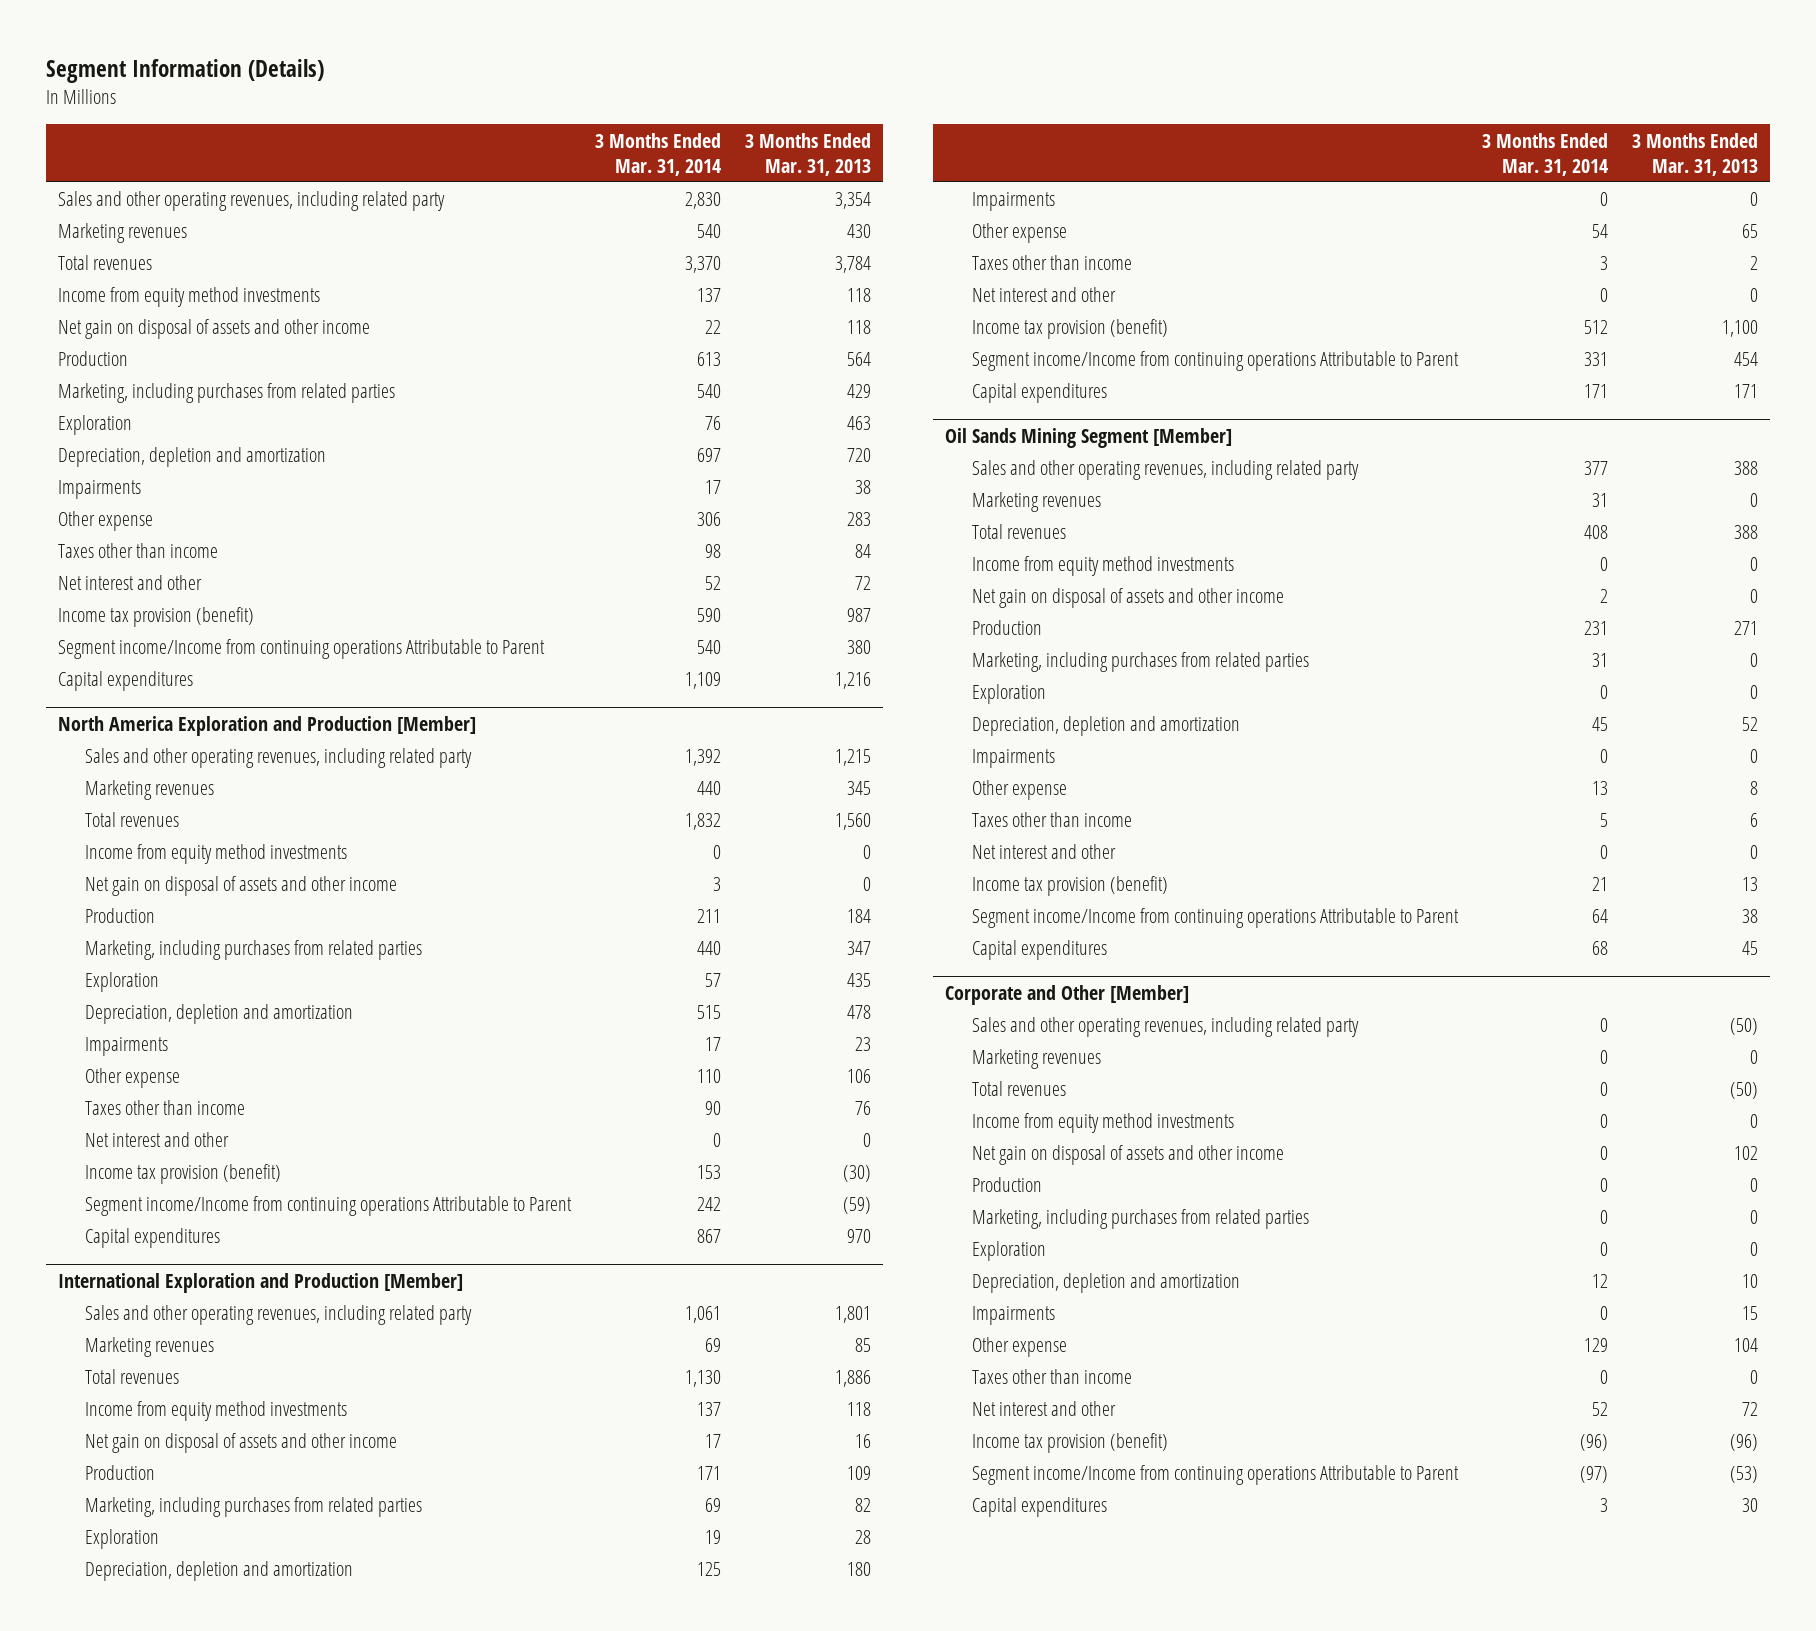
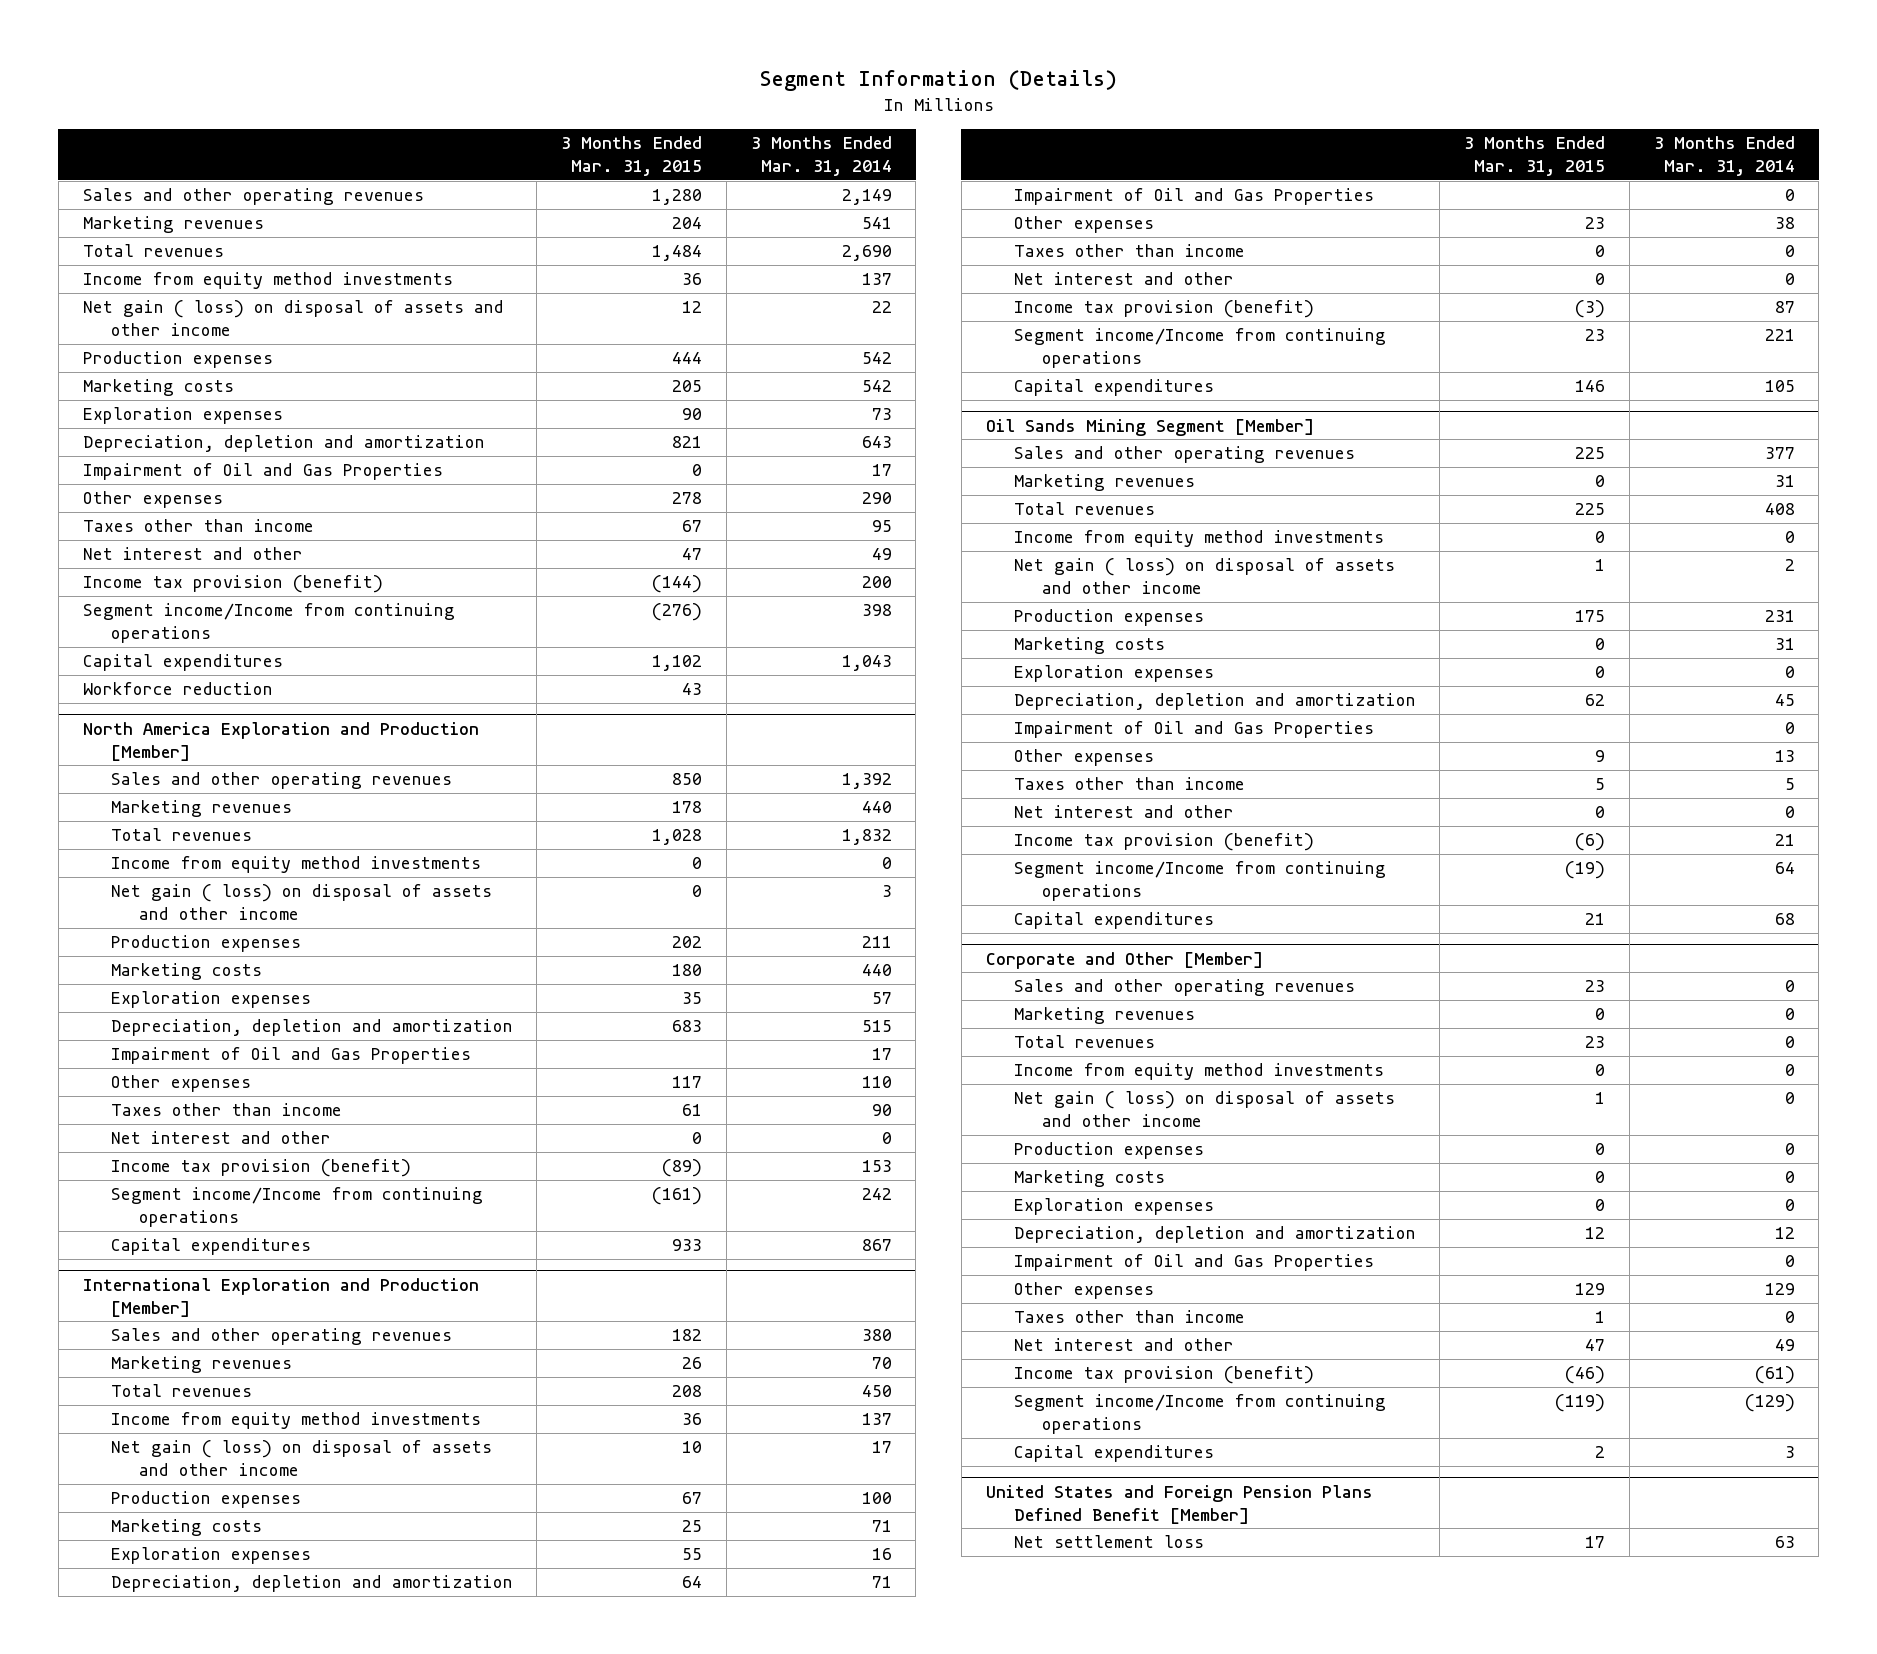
[744,132,871,176] 3 Months Ended Mar. 31, 2013 -> none
none -> [561,136,703,177] 3 Months Ended Mar. 31, 2015
[57,191,445,212] Sales and other operating revenues, including related party -> [82,188,424,206] Sales and other operating revenues
[685,192,722,210] 2,830 -> [841,189,892,206] 2,149
[697,224,722,239] 540 -> [861,217,892,230] 541
[685,256,722,274] 3,370 -> [841,245,892,262] 2,690
[57,383,395,404] Marketing, including purchases from related parties -> none
[57,480,141,500] Impairments -> none
[57,319,370,340] Net gain on disposal of assets and other income -> [82,300,504,337] Net gain ( loss) on disposal of assets and other income
[57,351,128,367] Production -> [82,351,273,369] Production expenses
[697,352,722,367] 613 -> [861,352,892,365] 542
none -> [82,379,234,397] Marketing costs
[57,415,132,436] Exploration -> [82,407,283,425] Exploration expenses
[705,416,722,431] 76 -> [871,408,892,421] 73
[697,448,722,463] 697 -> [861,436,892,449] 643
none -> [82,463,443,481] Impairment of Oil and Gas Properties
[57,511,153,532] Other expense -> [82,491,223,509] Other expenses
[697,512,722,527] 306 -> [861,492,892,505] 290
[705,544,722,559] 98 -> [871,520,892,533] 95
[705,576,722,591] 52 -> [871,548,892,561] 49
[697,608,722,623] 590 -> [861,576,892,589] 200
[57,639,545,660] Segment income/Income from continuing operations Attributable to Parent -> [82,603,455,644] Segment income/Income from continuing operations
[697,640,722,655] 540 -> [861,604,892,617] 398
[685,672,722,690] 1,109 -> [841,655,892,672] 1,043
none -> [82,682,273,696] Workforce reduction
[85,748,473,769] Sales and other operating revenues, including related party -> [110,772,452,790] Sales and other operating revenues
[85,876,398,897] Net gain on disposal of assets and other income -> [110,884,492,921] Net gain ( loss) on disposal of assets and other income
[85,908,156,924] Production -> [110,935,301,953] Production expenses
[85,940,423,961] Marketing, including purchases from related parties -> [110,963,262,981] Marketing costs
[85,972,160,993] Exploration -> [110,991,311,1009] Exploration expenses
[85,1037,169,1057] Impairments -> none
none -> [110,1047,471,1065] Impairment of Oil and Gas Properties
[85,1068,181,1089] Other expense -> [110,1075,251,1093] Other expenses
[85,1196,573,1217] Segment income/Income from continuing operations Attributable to Parent -> [110,1187,483,1228] Segment income/Income from continuing operations
[85,1305,473,1326] Sales and other operating revenues, including related party -> [110,1328,452,1346] Sales and other operating revenues
[685,1306,722,1324] 1,061 -> [861,1329,892,1342] 380
[705,1338,722,1353] 69 -> [871,1357,892,1370] 70
[685,1370,722,1388] 1,130 -> [861,1385,892,1398] 450
[85,1497,423,1518] Marketing, including purchases from related parties -> none
[972,192,1056,212] Impairments -> none
[85,1433,398,1454] Net gain on disposal of assets and other income -> [110,1440,492,1477] Net gain ( loss) on disposal of assets and other income
[85,1465,156,1481] Production -> [110,1491,301,1509] Production expenses
[697,1466,722,1481] 171 -> [861,1492,892,1505] 100
none -> [110,1519,262,1537] Marketing costs
[85,1529,160,1550] Exploration -> [110,1547,311,1565] Exploration expenses
[705,1530,722,1545] 19 -> [871,1548,892,1561] 16
[697,1562,722,1577] 125 -> [871,1576,892,1589] 71
none -> [1013,188,1374,206] Impairment of Oil and Gas Properties
[972,223,1068,244] Other expense -> [1013,216,1154,234] Other expenses
[1592,224,1609,239] 54 -> [1774,217,1795,230] 38
[1600,256,1609,271] 3 -> [1784,245,1795,258] 0
[1584,320,1609,335] 512 -> [1774,301,1795,314] 87
[972,351,1460,372] Segment income/Income from continuing operations Attributable to Parent -> [1013,328,1386,369] Segment income/Income from continuing operations
[1584,352,1609,367] 331 -> [1764,329,1795,342] 221
[1584,384,1609,399] 171 -> [1764,380,1795,393] 105
[972,460,1360,481] Sales and other operating revenues, including related party -> [1013,446,1355,464] Sales and other operating revenues
[972,588,1285,609] Net gain on disposal of assets and other income -> [1013,558,1395,595] Net gain ( loss) on disposal of assets and other income
[972,620,1043,636] Production -> [1013,609,1204,627] Production expenses
[972,652,1310,673] Marketing, including purchases from related parties -> [1013,637,1165,655] Marketing costs
[972,684,1047,705] Exploration -> [1013,665,1214,683] Exploration expenses
[972,749,1056,769] Impairments -> none
none -> [1013,721,1374,739] Impairment of Oil and Gas Properties
[972,780,1068,801] Other expense -> [1013,749,1154,767] Other expenses
[972,908,1460,929] Segment income/Income from continuing operations Attributable to Parent -> [1013,861,1386,902] Segment income/Income from continuing operations
[972,1017,1360,1038] Sales and other operating revenues, including related party -> [1013,979,1355,997] Sales and other operating revenues
[972,1145,1285,1166] Net gain on disposal of assets and other income -> [1013,1091,1395,1128] Net gain ( loss) on disposal of assets and other income
[972,1177,1043,1193] Production -> [1013,1142,1204,1160] Production expenses
[972,1209,1310,1230] Marketing, including purchases from related parties -> [1013,1170,1165,1188] Marketing costs
[972,1241,1047,1262] Exploration -> [1013,1198,1214,1216] Exploration expenses
[972,1306,1056,1326] Impairments -> none
none -> [1013,1254,1374,1272] Impairment of Oil and Gas Properties
[972,1337,1068,1358] Other expense -> [1013,1282,1154,1300] Other expenses
[1592,1402,1609,1417] 52 -> [1774,1339,1795,1352] 49
[1580,1434,1609,1452] (96) -> [1754,1366,1795,1385] (61)
[972,1465,1460,1486] Segment income/Income from continuing operations Attributable to Parent -> [1013,1394,1386,1435] Segment income/Income from continuing operations
[1580,1466,1609,1484] (97) -> [1744,1394,1795,1413] (129)
none -> [985,1484,1373,1524] United States and Foreign Pension Plans Defined Benefit [Member]
none -> [1013,1535,1204,1549] Net settlement loss

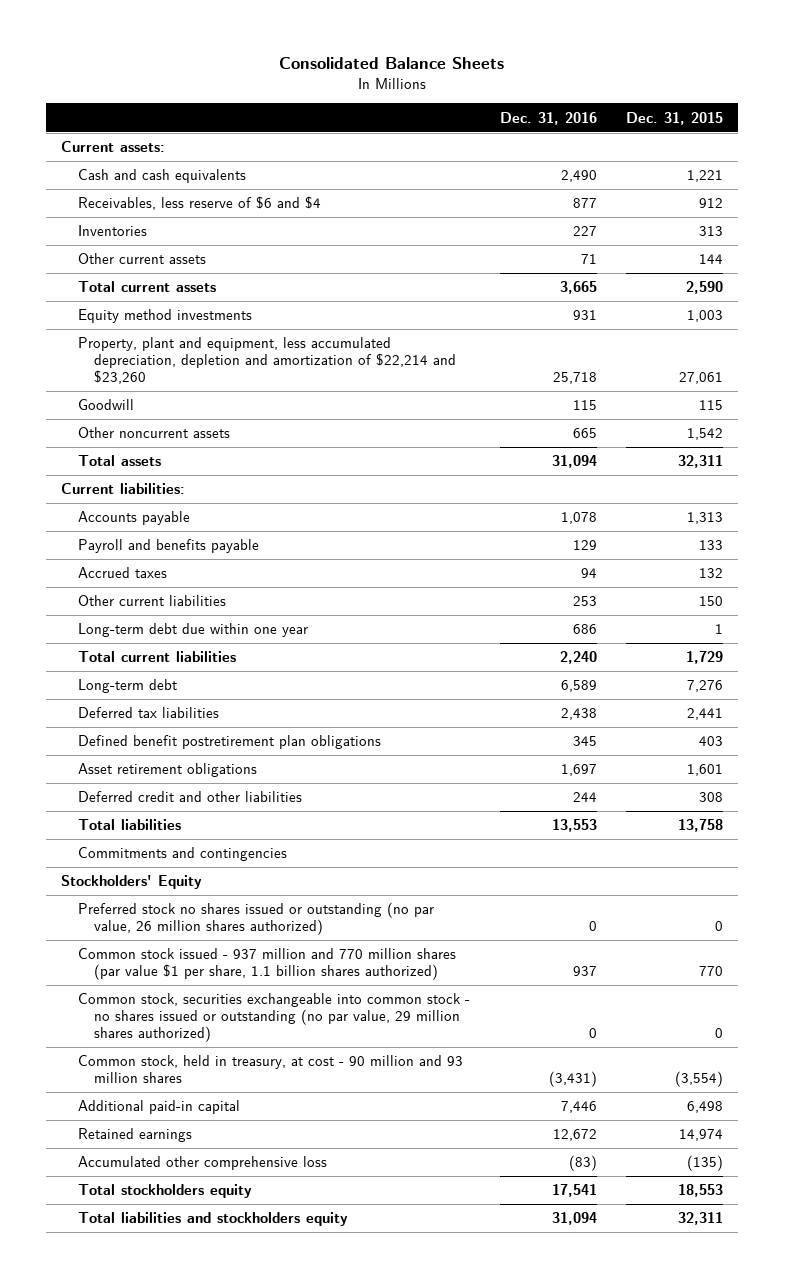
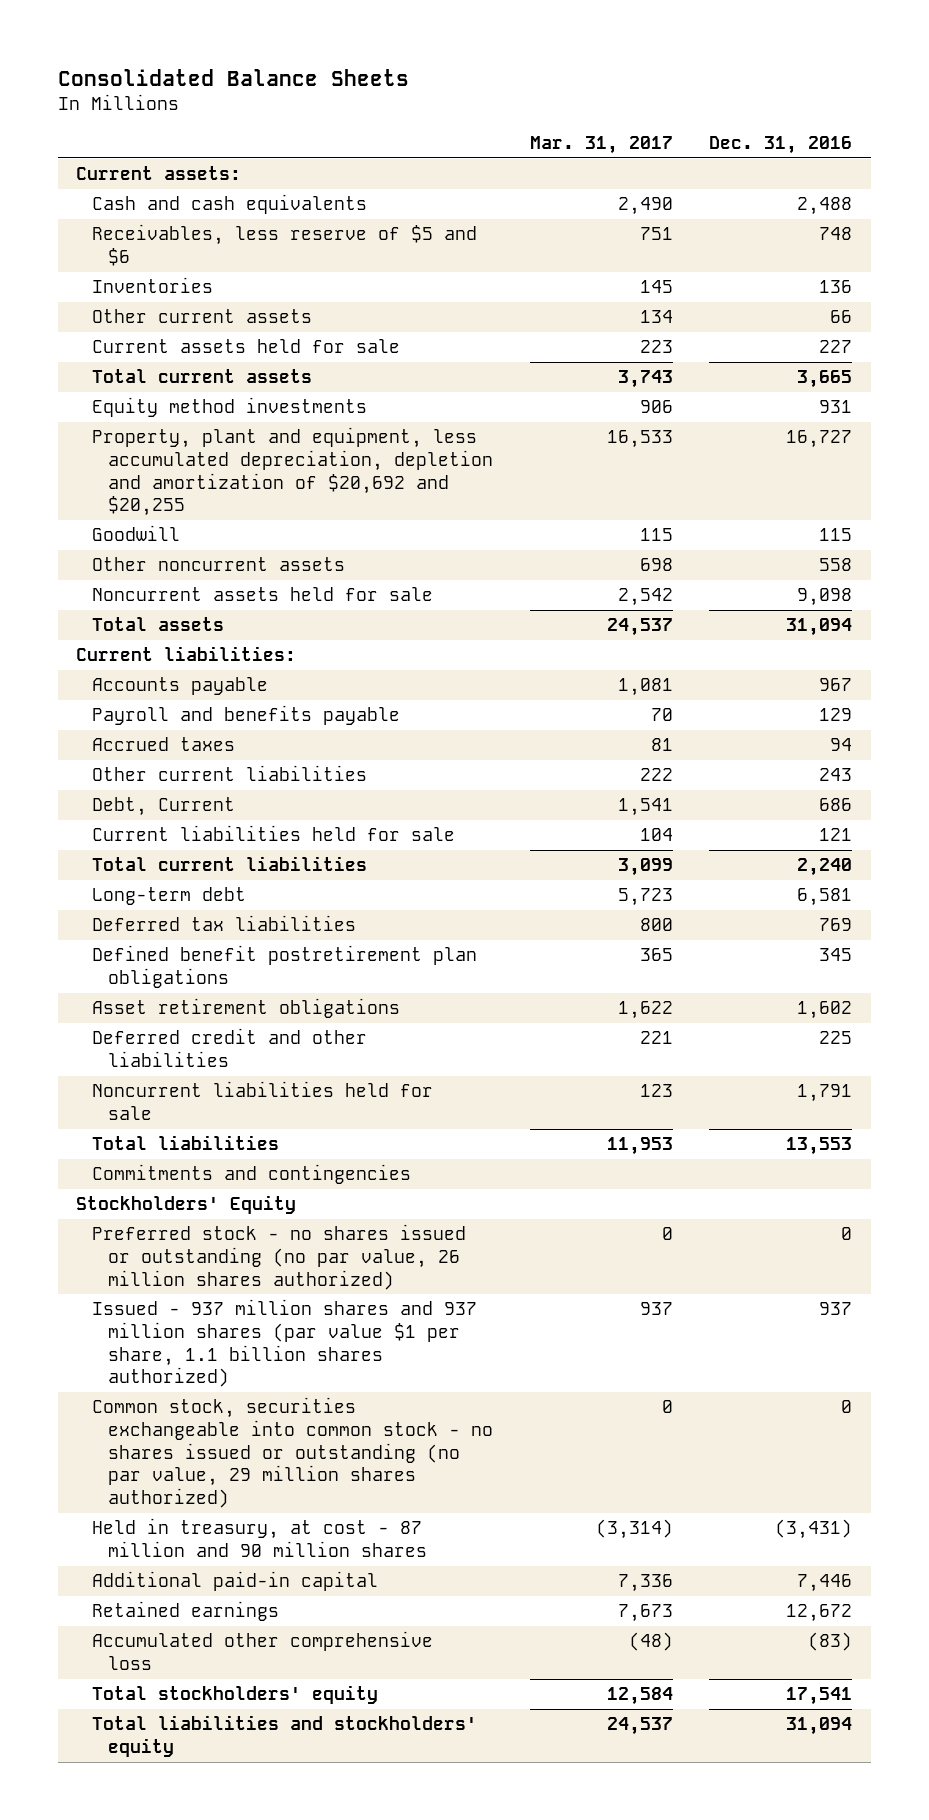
[626,111,724,125] Dec. 31, 2015 -> none
none -> [529,135,673,154] Mar. 31, 2017
[560,170,597,183] 2,490 -> [797,197,853,216] 2,488
[77,196,321,211] Receivables, less reserve of $6 and $4 -> [91,224,477,266] Receivables, less reserve of $5 and $6
[572,198,597,209] 877 -> [819,227,853,241] 748
[572,226,597,237] 227 -> [819,280,853,294] 136
[580,254,597,265] 71 -> [830,310,853,324] 66
none -> [91,339,400,354] Current assets held for sale
[77,337,457,385] Property, plant and equipment, less accumulated depreciation, depletion and amortization of $22,214 and $23,260 -> [91,427,493,517] Property, plant and equipment, less accumulated depreciation, depletion and amortization of $20,692 and $20,255
[552,372,597,385] 25,718 -> [786,430,853,449] 16,727
[572,428,597,439] 665 -> [819,558,853,572] 558
none -> [91,587,433,602] Noncurrent assets held for sale
[560,512,597,525] 1,078 -> [819,678,853,692] 967
[572,596,597,607] 253 -> [819,768,853,782] 243
[77,623,308,638] Long-term debt due within one year -> [91,797,235,817] Debt, Current
none -> [91,825,455,842] Current liabilities held for sale
[560,680,597,693] 6,589 -> [797,888,853,907] 6,581
[560,708,597,721] 2,438 -> [819,918,853,932] 769
[560,764,597,777] 1,697 -> [797,1001,853,1020] 1,602
[572,792,597,803] 244 -> [819,1031,853,1045] 225
none -> [91,1081,433,1120] Noncurrent liabilities held for sale
[77,902,434,936] Preferred stock no shares issued or outstanding (no par value, 26 million shares authorized) -> [91,1224,466,1290] Preferred stock - no shares issued or outstanding (no par value, 26 million shares authorized)
[77,948,456,981] Common stock issued - 937 million and 770 million shares (par value $1 per share, 1.1 billion shares authorized) -> [91,1299,477,1388] Issued - 937 million shares and 937 million shares (par value $1 per share, 1.1 billion shares authorized)
[77,1055,463,1084] Common stock, held in treasury, at cost - 90 million and 93 million shares -> [91,1518,427,1557] Held in treasury, at cost - 87 million and 90 million shares
[77,1184,252,1199] Total stockholders equity -> [91,1685,378,1705] Total stockholders' equity
[77,1212,348,1227] Total liabilities and stockholders equity -> [91,1715,477,1757] Total liabilities and stockholders' equity

